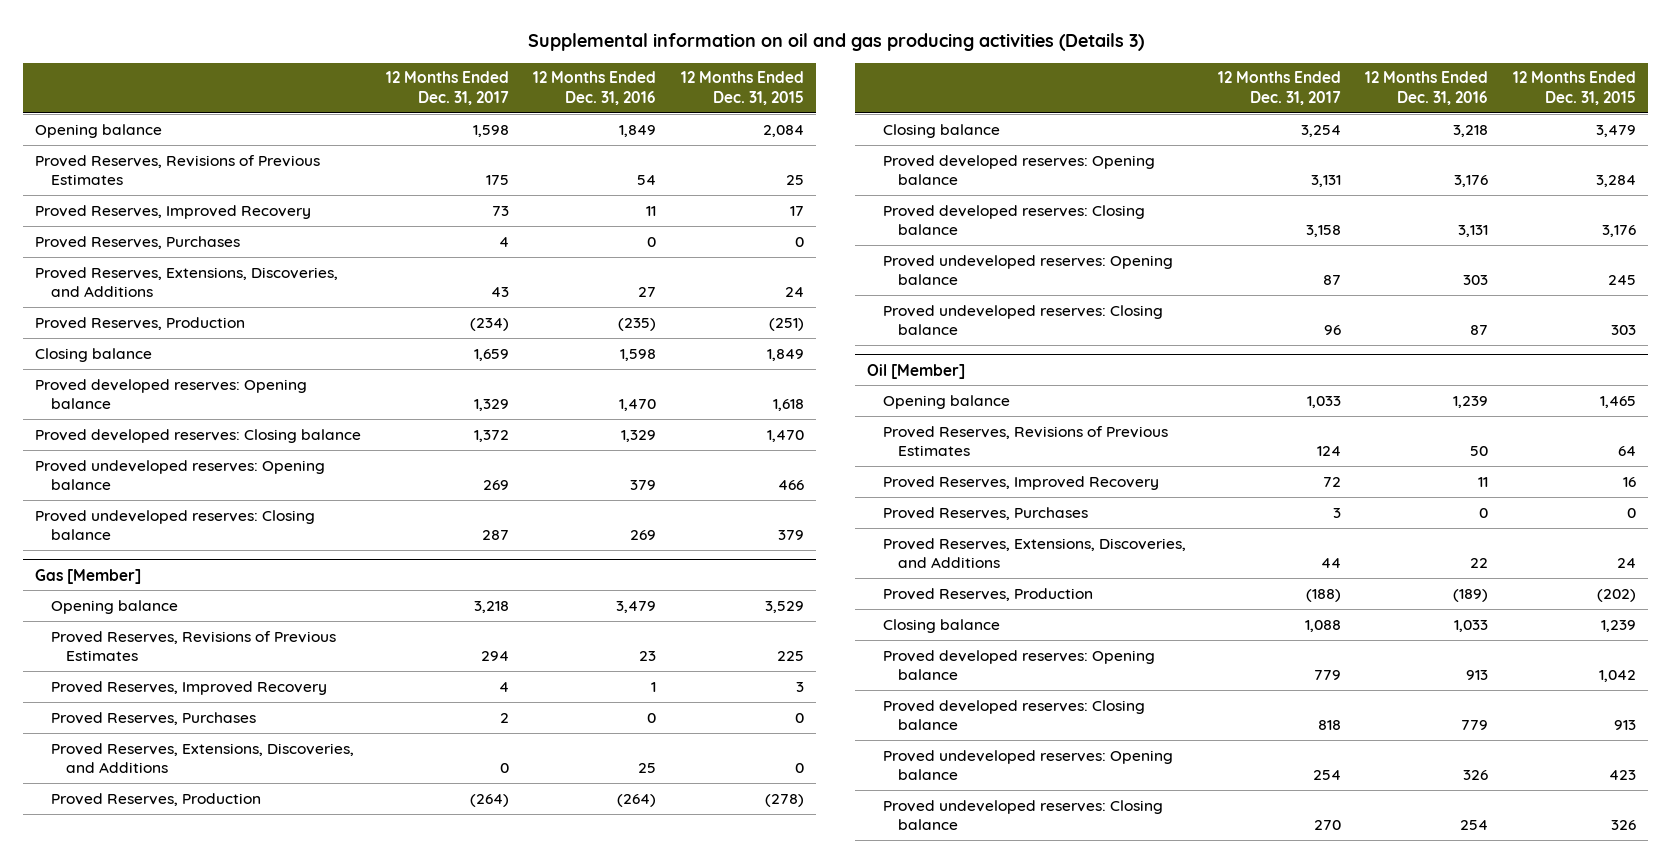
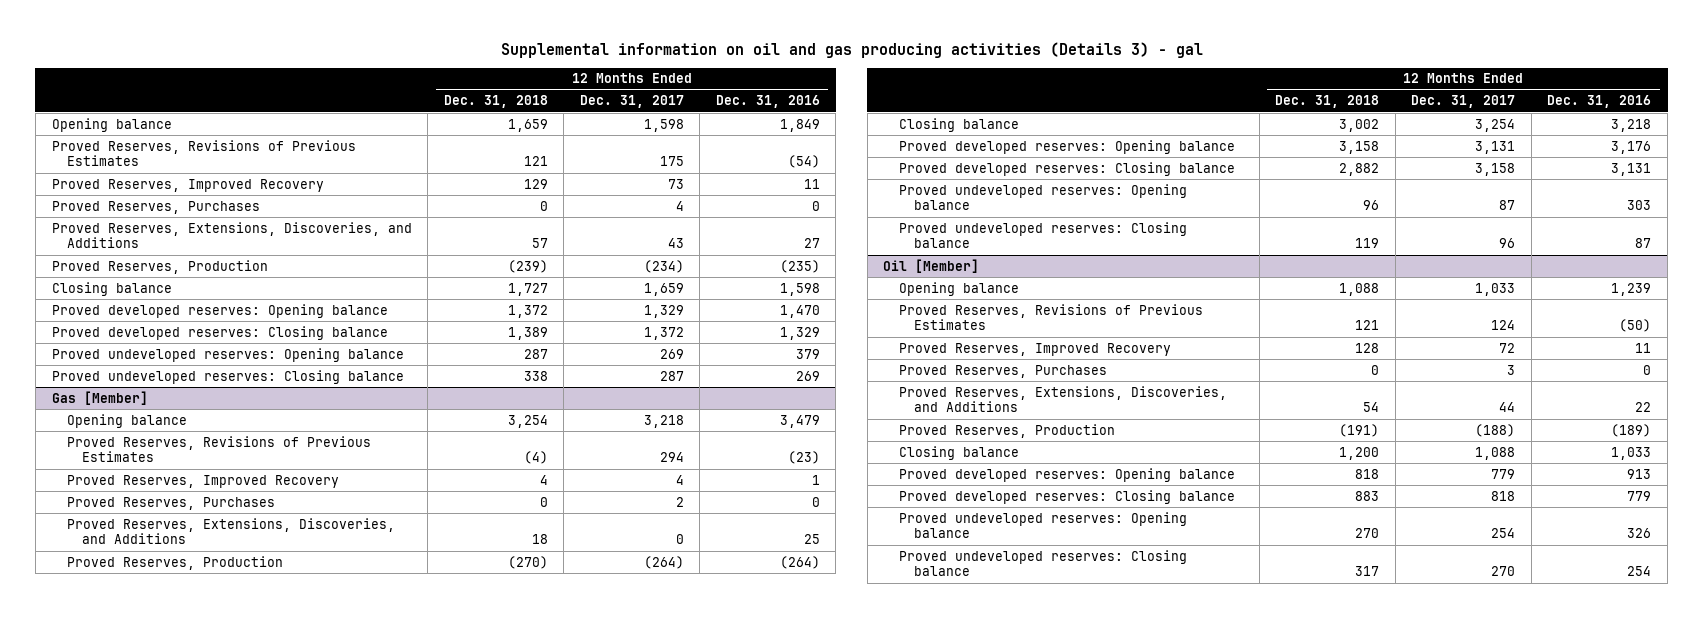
[527,33,1144,52] Supplemental information on oil and gas producing activities (Details 3) -> [500,42,1203,59] Supplemental information on oil and gas producing activities (Details 3) - gal
[681,71,805,105] 12 Months Ended Dec. 31, 2015 -> none
none -> [443,95,548,109] Dec. 31, 2018
[637,175,657,186] 54 -> [787,155,820,169] (54)
[639,651,657,662] 23 -> [787,451,820,465] (23)
[1470,446,1489,457] 50 -> [1619,319,1652,333] (50)

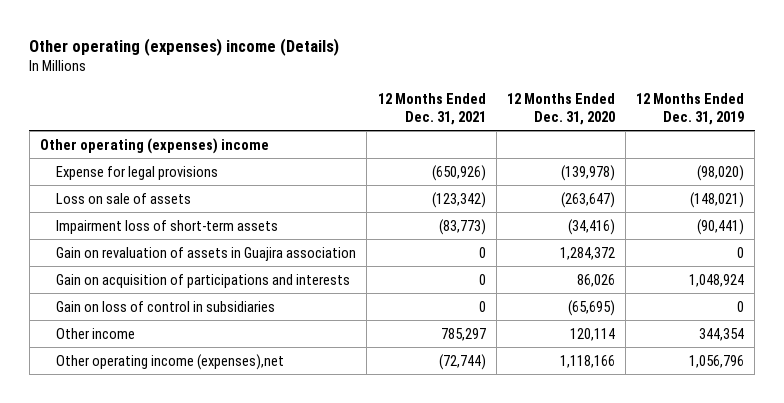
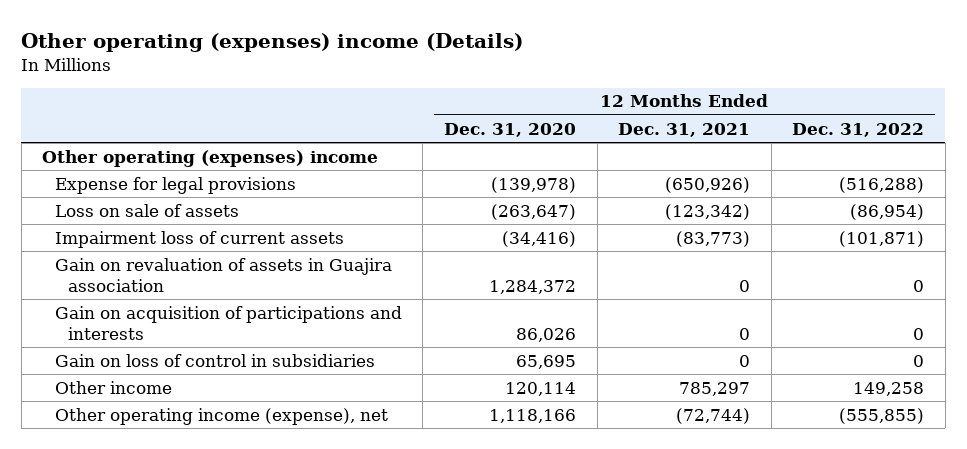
[636,93,745,125] 12 Months Ended Dec. 31, 2019 -> none
none -> [792,122,925,137] Dec. 31, 2022
[56,219,279,234] Impairment loss of short-term assets -> [54,230,344,248] Impairment loss of current assets
[567,299,615,316] (65,695) -> [516,354,577,369] 65,695
[56,353,285,370] Other operating income (expenses),net -> [54,407,388,425] Other operating income (expense), net

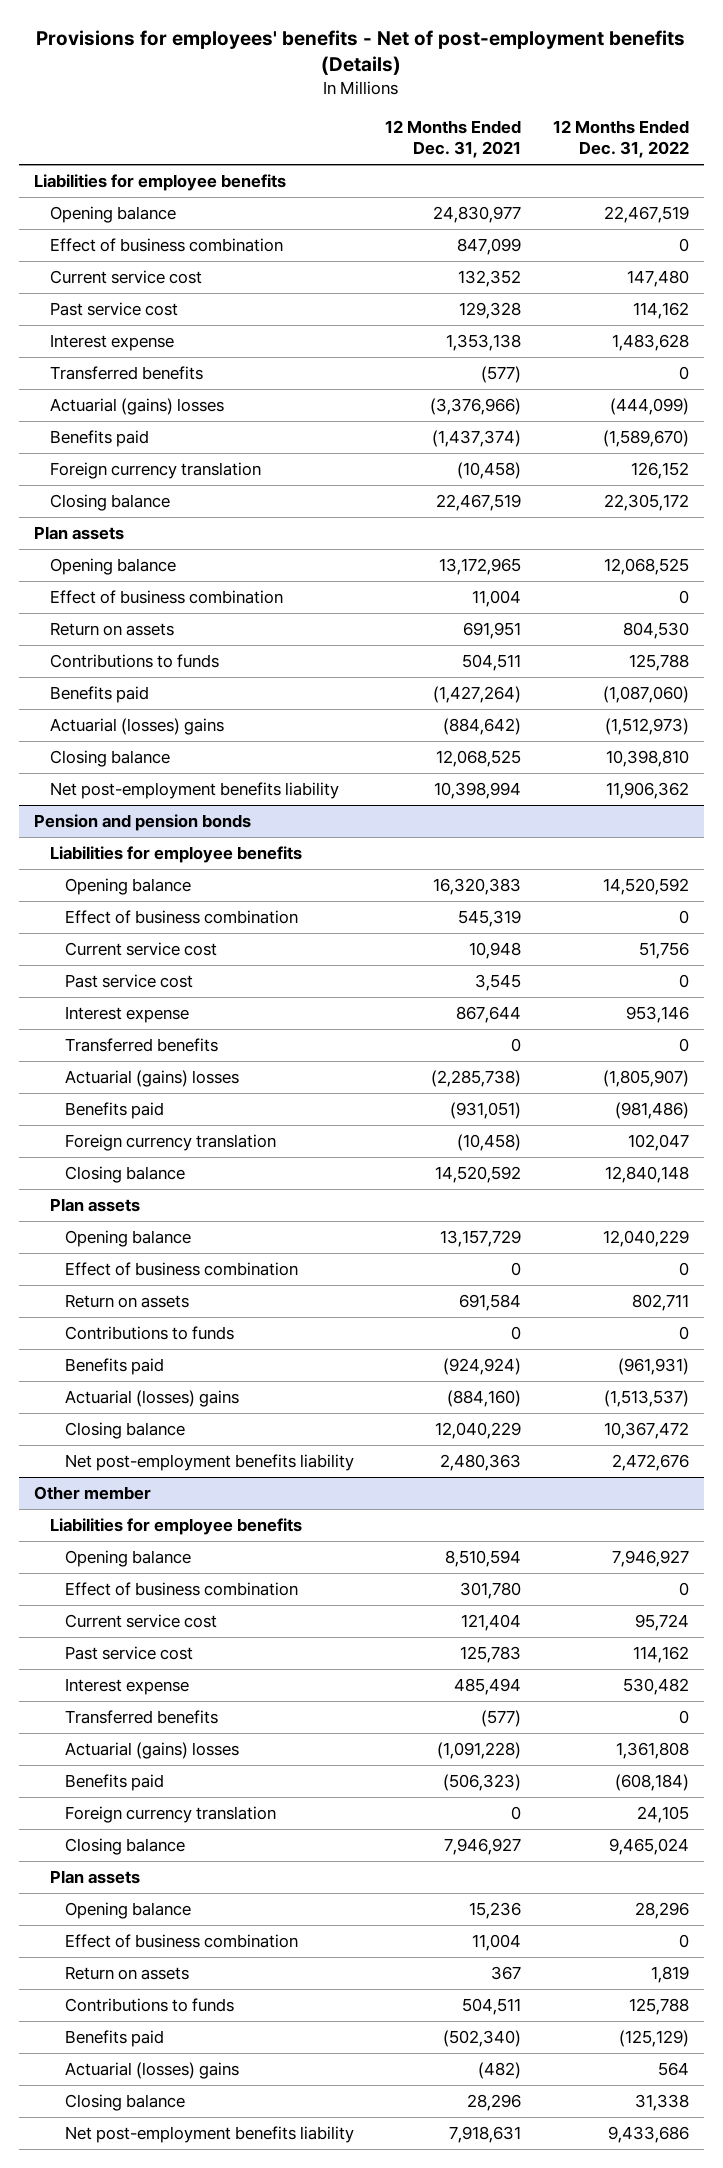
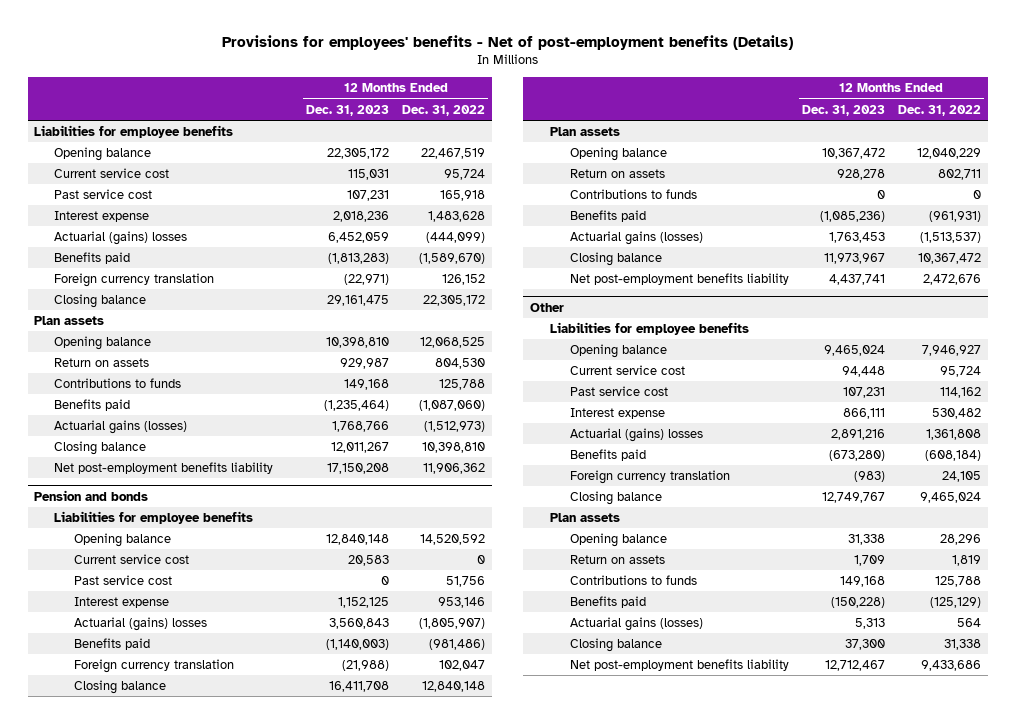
[385,119,522,159] 12 Months Ended Dec. 31, 2021 -> none
none -> [306,104,390,116] Dec. 31, 2023
[49,238,283,253] Effect of business combination -> none
[626,270,689,288] 147,480 -> [444,169,486,181] 95,724
[632,302,689,320] 114,162 -> [440,190,486,202] 165,918
[49,366,203,381] Transferred benefits -> none
[49,590,283,605] Effect of business combination -> none
[49,718,224,736] Actuarial (losses) gains -> [54,420,188,435] Actuarial gains (losses)
[34,814,252,832] Pension and pension bonds -> [34,490,149,502] Pension and bonds
[64,910,298,925] Effect of business combination -> none
[638,942,689,960] 51,756 -> [477,555,486,565] 0
[678,974,689,989] 0 -> [446,576,486,588] 51,756
[64,1038,218,1053] Transferred benefits -> none
[64,1262,298,1277] Effect of business combination -> none
[64,1390,239,1408] Actuarial (losses) gains -> [569,231,703,246] Actuarial gains (losses)
[34,1486,152,1501] Other member -> [530,303,565,313] Other
[64,1582,298,1597] Effect of business combination -> none
[64,1710,218,1725] Transferred benefits -> none
[64,1934,298,1949] Effect of business combination -> none
[64,2062,239,2080] Actuarial (losses) gains -> [569,617,703,632] Actuarial gains (losses)

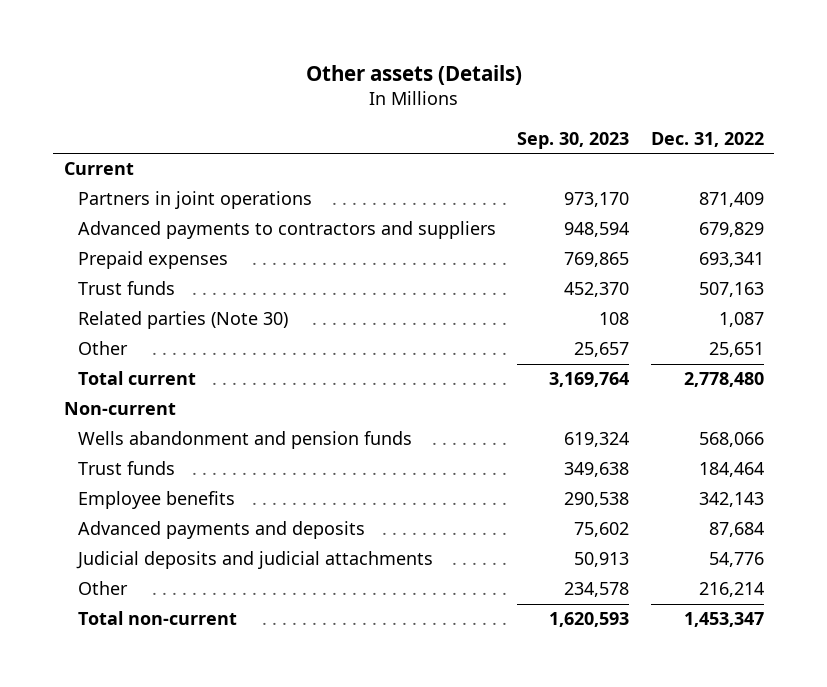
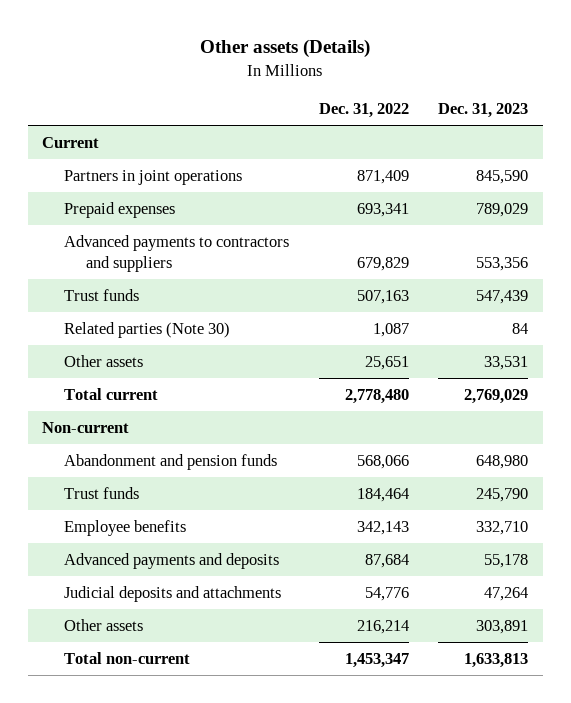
[517,131,630,149] Sep. 30, 2023 -> none
none -> [438,103,529,119] Dec. 31, 2023
[77,221,496,240] Advanced payments to contractors and suppliers -> [64,234,290,272] Advanced payments to contractors and suppliers
[77,341,128,356] Other -> [64,354,144,367] Other assets
[77,431,412,450] Wells abandonment and pension funds -> [64,453,278,470] Abandonment and pension funds
[75,551,433,570] Judicial deposits and judicial attachments -> [64,585,282,602] Judicial deposits and attachments
[77,581,128,596] Other -> [64,618,144,631] Other assets

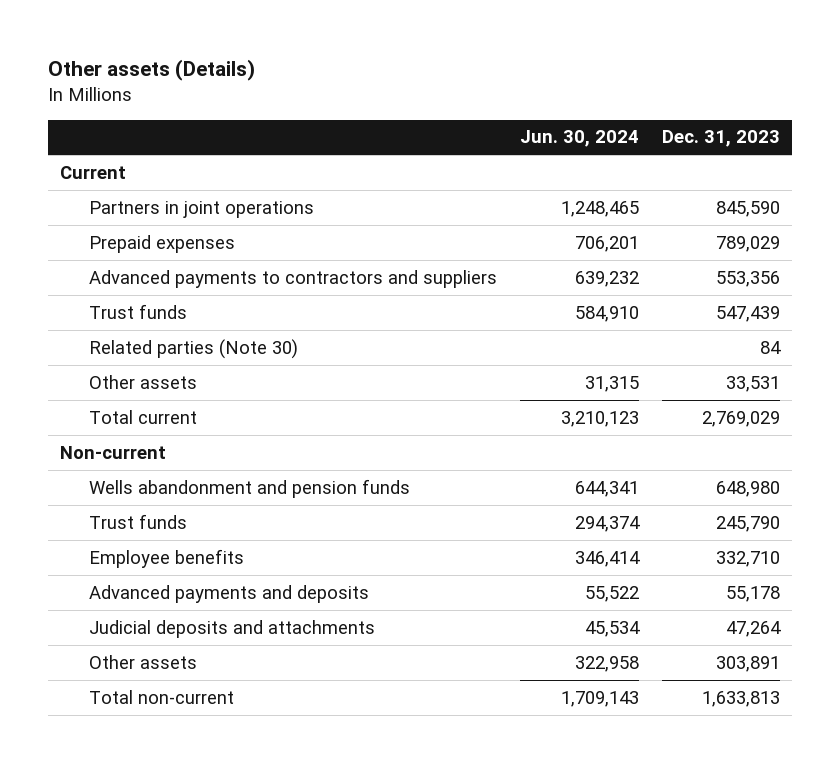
[318,103,409,119] Dec. 31, 2022 -> none
none -> [520,130,640,148] Jun. 30, 2024
[64,453,278,470] Abandonment and pension funds -> [88,478,410,498] Wells abandonment and pension funds

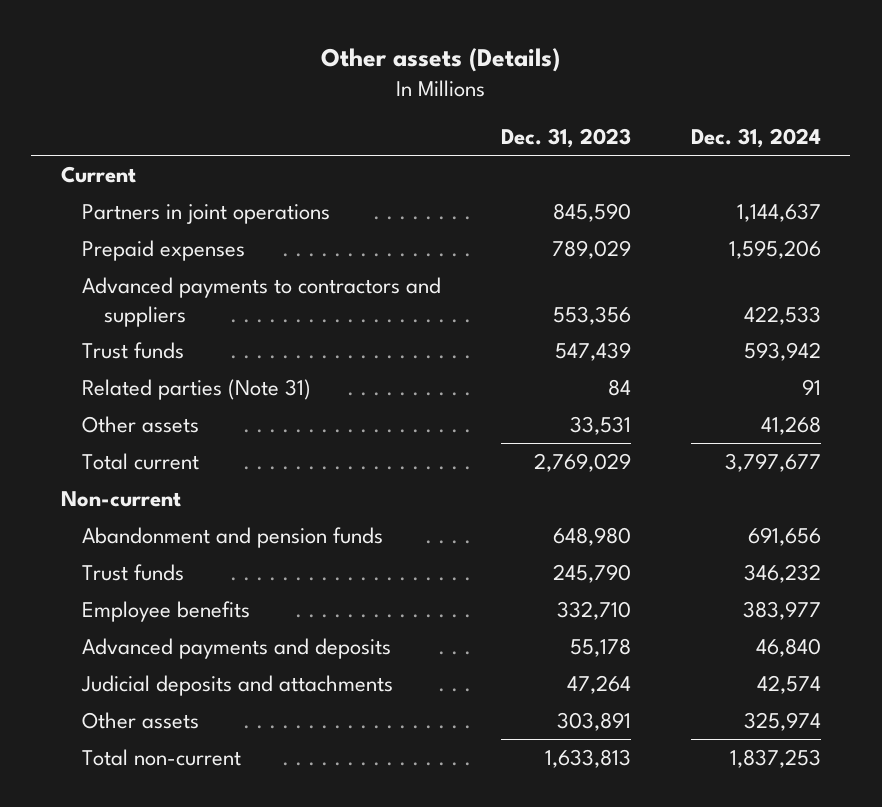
[520,130,640,148] Jun. 30, 2024 -> none
none -> [690,128,821,149] Dec. 31, 2024
[88,338,298,359] Related parties (Note 30) -> [82,378,312,400] Related parties (Note 31)
[88,478,410,498] Wells abandonment and pension funds -> [82,526,384,548] Abandonment and pension funds

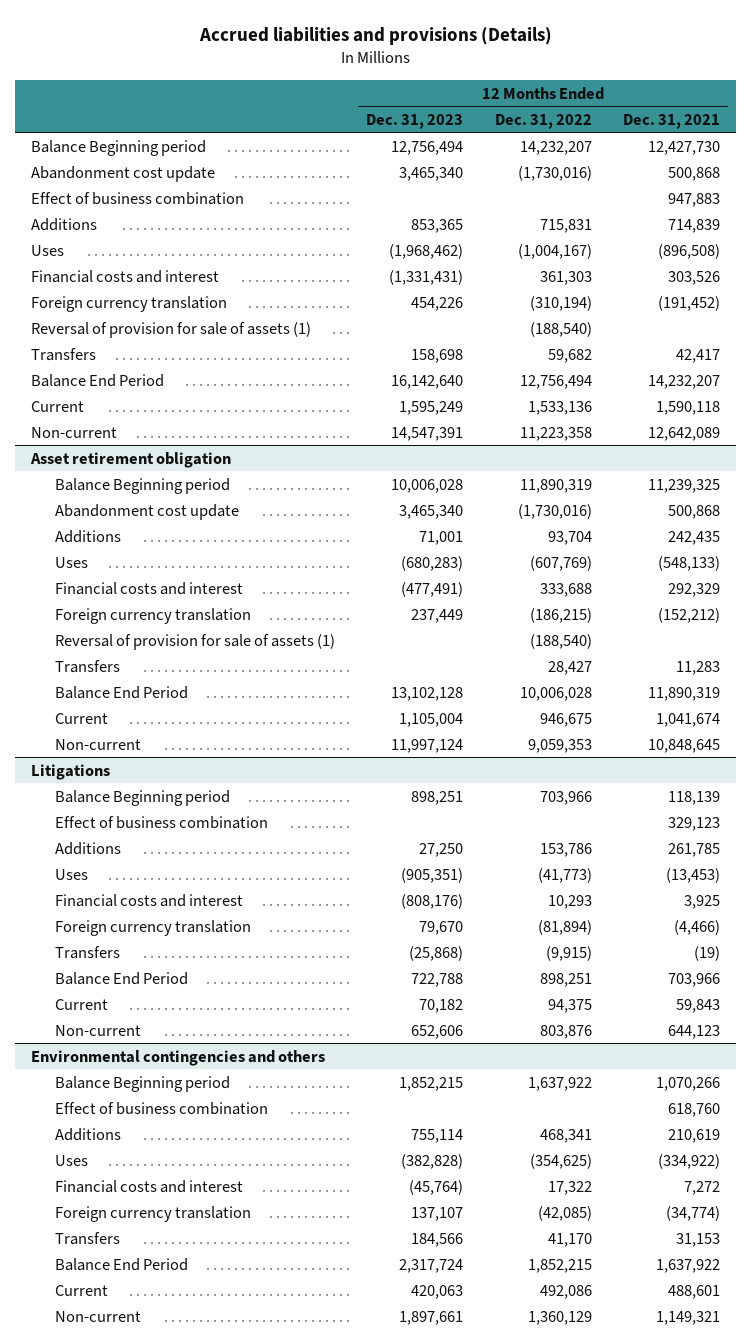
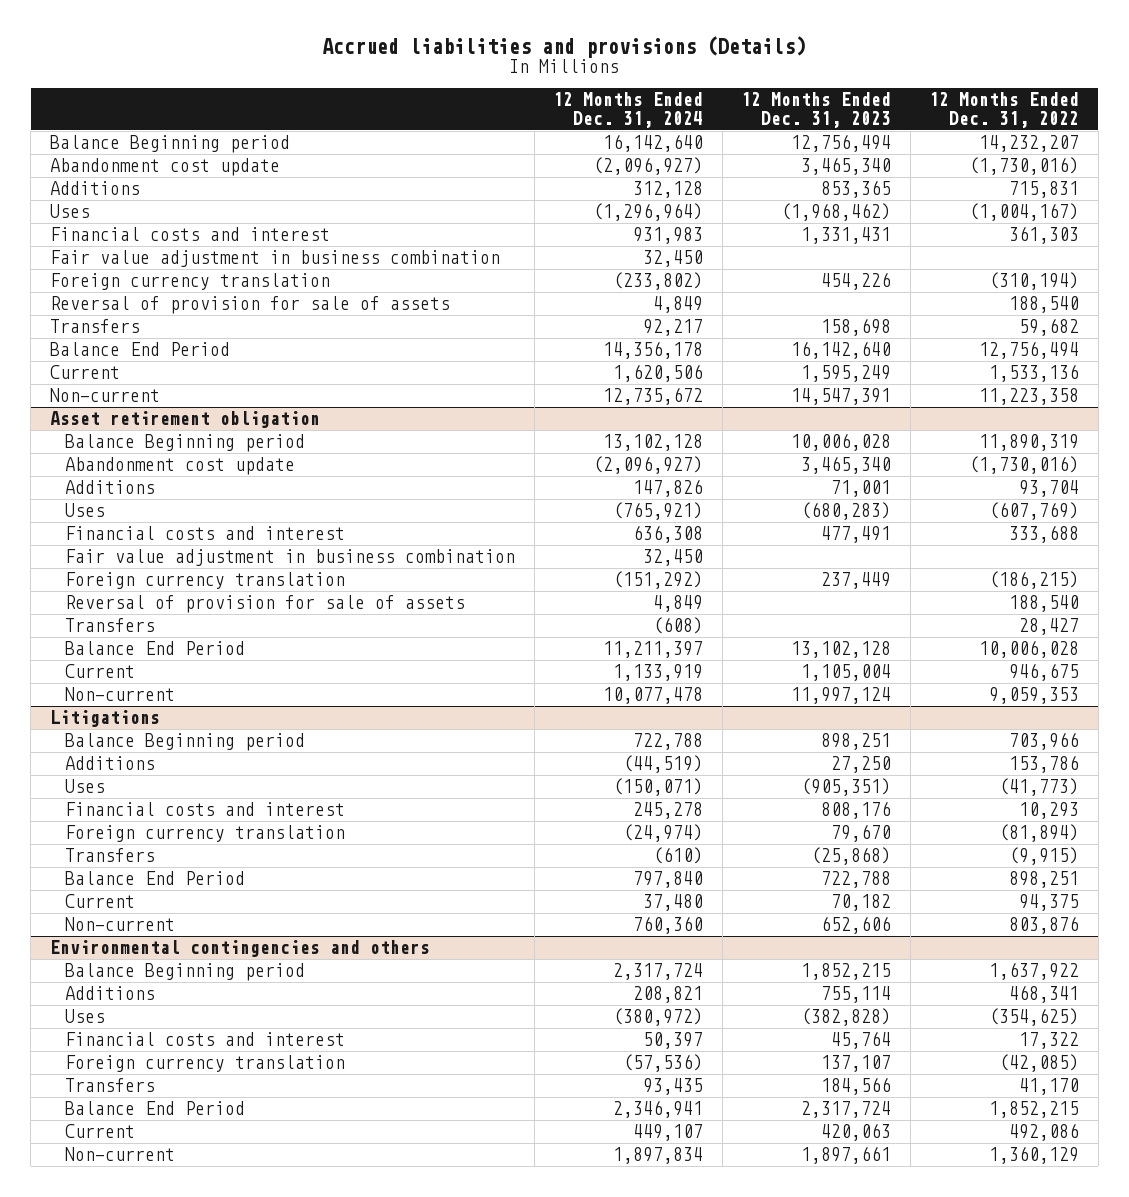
[623,113,721,129] Dec. 31, 2021 -> none
none -> [553,92,704,129] 12 Months Ended Dec. 31, 2024
[30,191,244,205] Effect of business combination -> none
[389,269,464,285] (1,331,431) -> [801,227,892,245] 1,331,431
none -> [49,250,500,268] Fair value adjustment in business combination
[30,321,311,338] Reversal of provision for sale of assets (1) -> [49,296,450,315] Reversal of provision for sale of assets
[529,321,592,337] (188,540) -> [1009,296,1080,314] 188,540
[401,581,464,597] (477,491) -> [821,526,892,544] 477,491
none -> [65,549,516,567] Fair value adjustment in business combination
[54,633,335,650] Reversal of provision for sale of assets (1) -> [65,595,466,614] Reversal of provision for sale of assets
[529,633,592,649] (188,540) -> [1009,595,1080,613] 188,540
[54,815,268,829] Effect of business combination -> none
[401,893,464,909] (808,176) -> [821,801,892,820] 808,176
[54,1101,268,1115] Effect of business combination -> none
[409,1179,464,1195] (45,764) -> [831,1031,892,1050] 45,764

